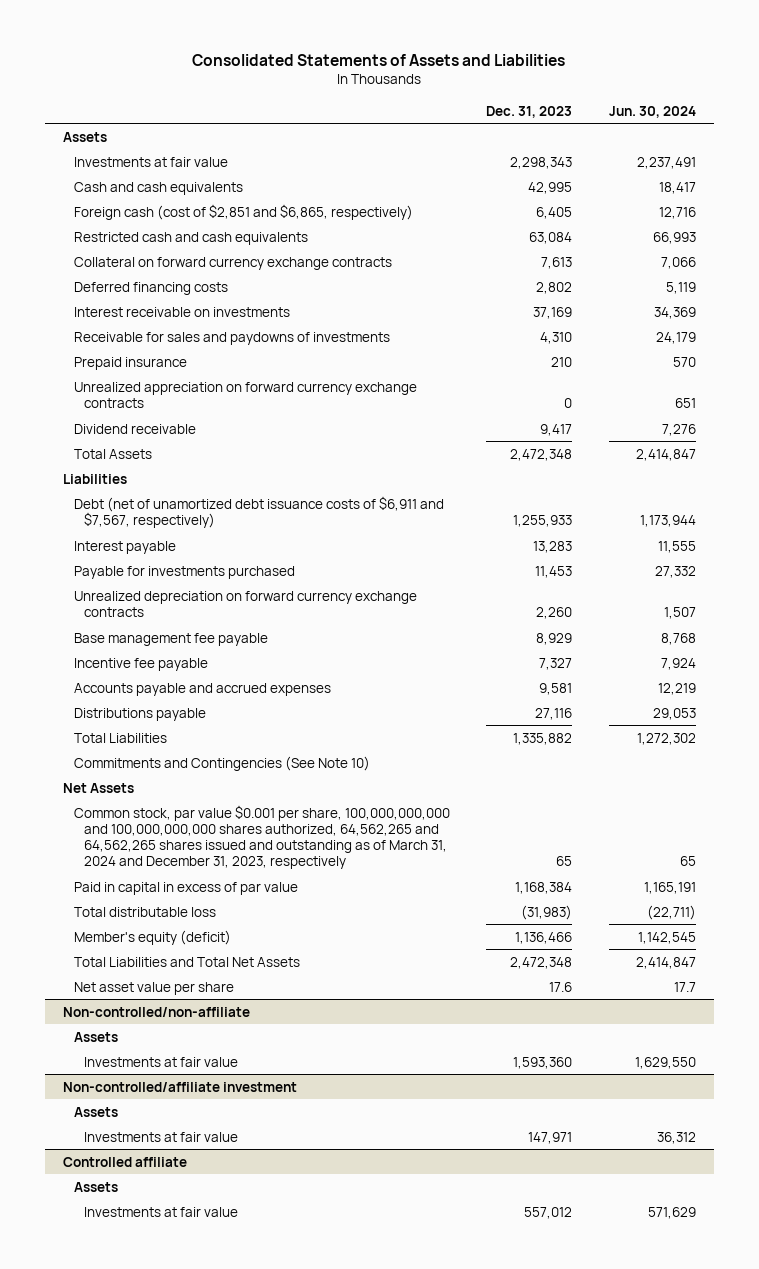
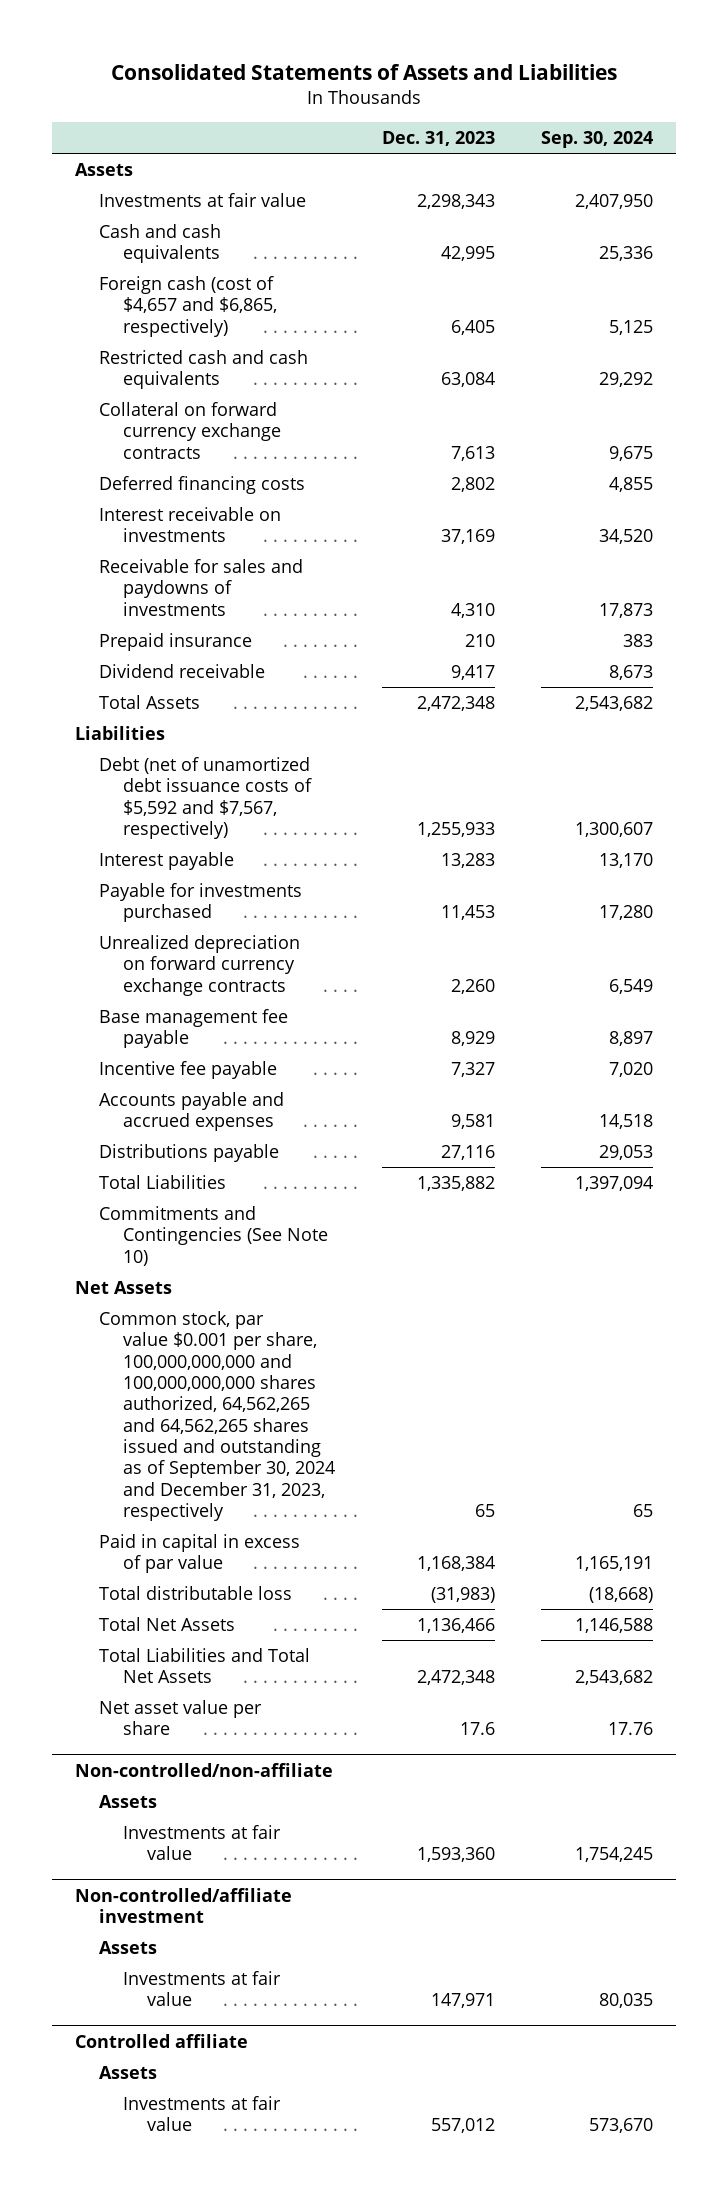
[608,105,696,118] Jun. 30, 2024 -> none
none -> [540,131,653,149] Sep. 30, 2024
[73,203,413,220] Foreign cash (cost of $2,851 and $6,865, respectively) -> [99,275,278,337] Foreign cash (cost of $4,657 and $6,865, respectively)
[73,381,417,408] Unrealized appreciation on forward currency exchange contracts -> none
[73,495,444,528] Debt (net of unamortized debt issuance costs of $6,911 and $7,567, respectively) -> [99,756,313,839] Debt (net of unamortized debt issuance costs of $5,592 and $7,567, respectively)
[73,804,450,870] Common stock, par value $0.001 per share, 100,000,000,000 and 100,000,000,000 shares authorized, 64,562,265 and 64,562,265 shares issued and outstanding as of March 31, 2024 and December 31, 2023, respectively -> [99,1310,336,1522] Common stock, par value $0.001 per share, 100,000,000,000 and 100,000,000,000 shares authorized, 64,562,265 and 64,562,265 shares issued and outstanding as of September 30, 2024 and December 31, 2023, respectively
[73,929,231,945] Member's equity (deficit) -> [99,1616,236,1631] Total Net Assets

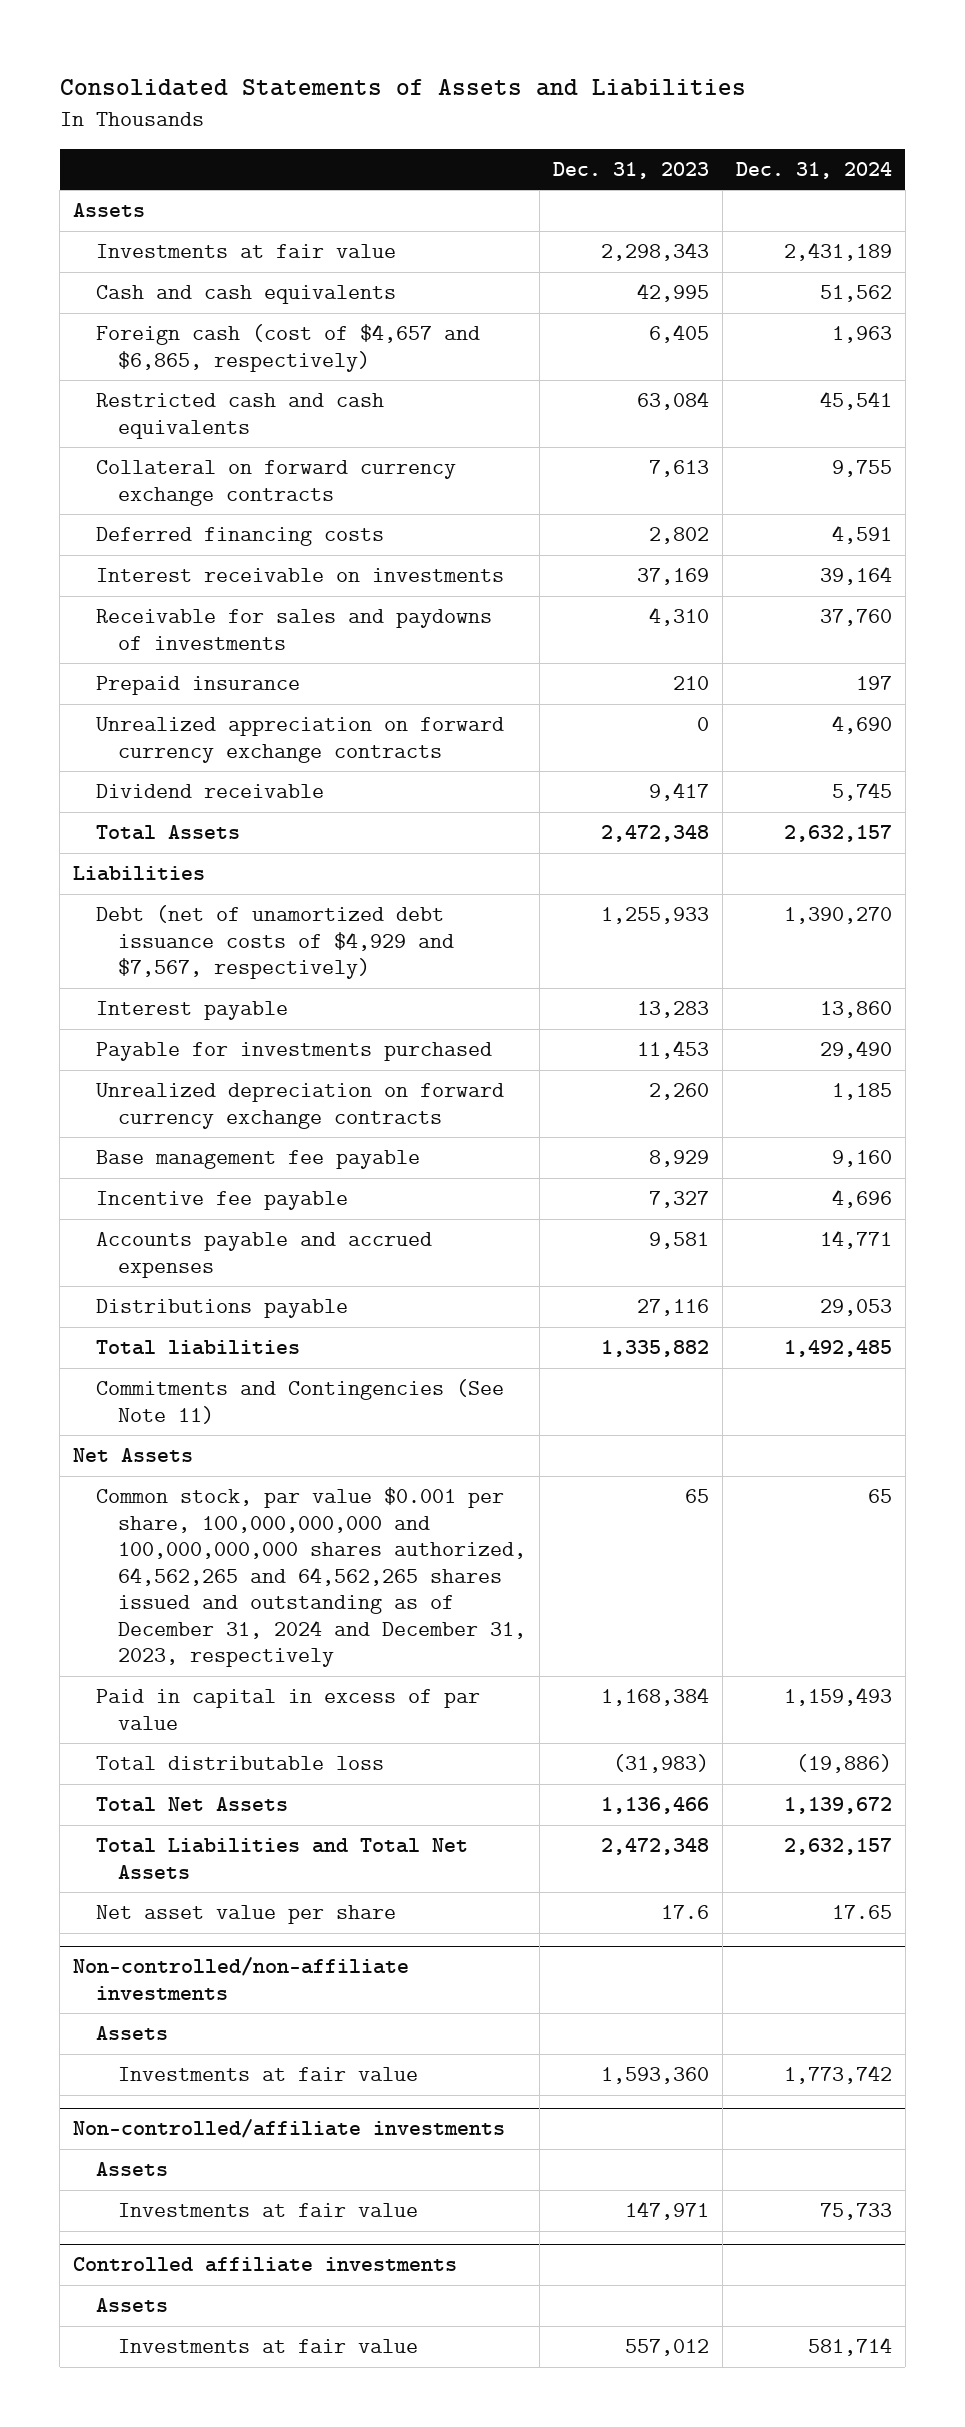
[540,131,653,149] Sep. 30, 2024 -> none
none -> [736,161,893,179] Dec. 31, 2024
none -> [95,717,504,763] Unrealized appreciation on forward currency exchange contracts
[99,756,313,839] Debt (net of unamortized debt issuance costs of $5,592 and $7,567, respectively) -> [95,905,455,980] Debt (net of unamortized debt issuance costs of $4,929 and $7,567, respectively)
[99,1174,227,1189] Total Liabilities -> [95,1340,300,1356] Total liabilities
[99,1205,329,1266] Commitments and Contingencies (See Note 10) -> [95,1379,504,1424] Commitments and Contingencies (See Note 11)
[99,1310,336,1522] Common stock, par value $0.001 per share, 100,000,000,000 and 100,000,000,000 shares authorized, 64,562,265 and 64,562,265 shares issued and outstanding as of September 30, 2024 and December 31, 2023, respectively -> [95,1487,527,1668] Common stock, par value $0.001 per share, 100,000,000,000 and 100,000,000,000 shares authorized, 64,562,265 and 64,562,265 shares issued and outstanding as of December 31, 2024 and December 31, 2023, respectively
[75,1762,334,1777] Non-controlled/non-affiliate -> [72,1957,409,2000] Non-controlled/non-affiliate investments
[75,1887,293,1923] Non-controlled/affiliate investment -> [72,2119,505,2139] Non-controlled/affiliate investments
[75,2033,249,2048] Controlled affiliate -> [72,2257,457,2273] Controlled affiliate investments

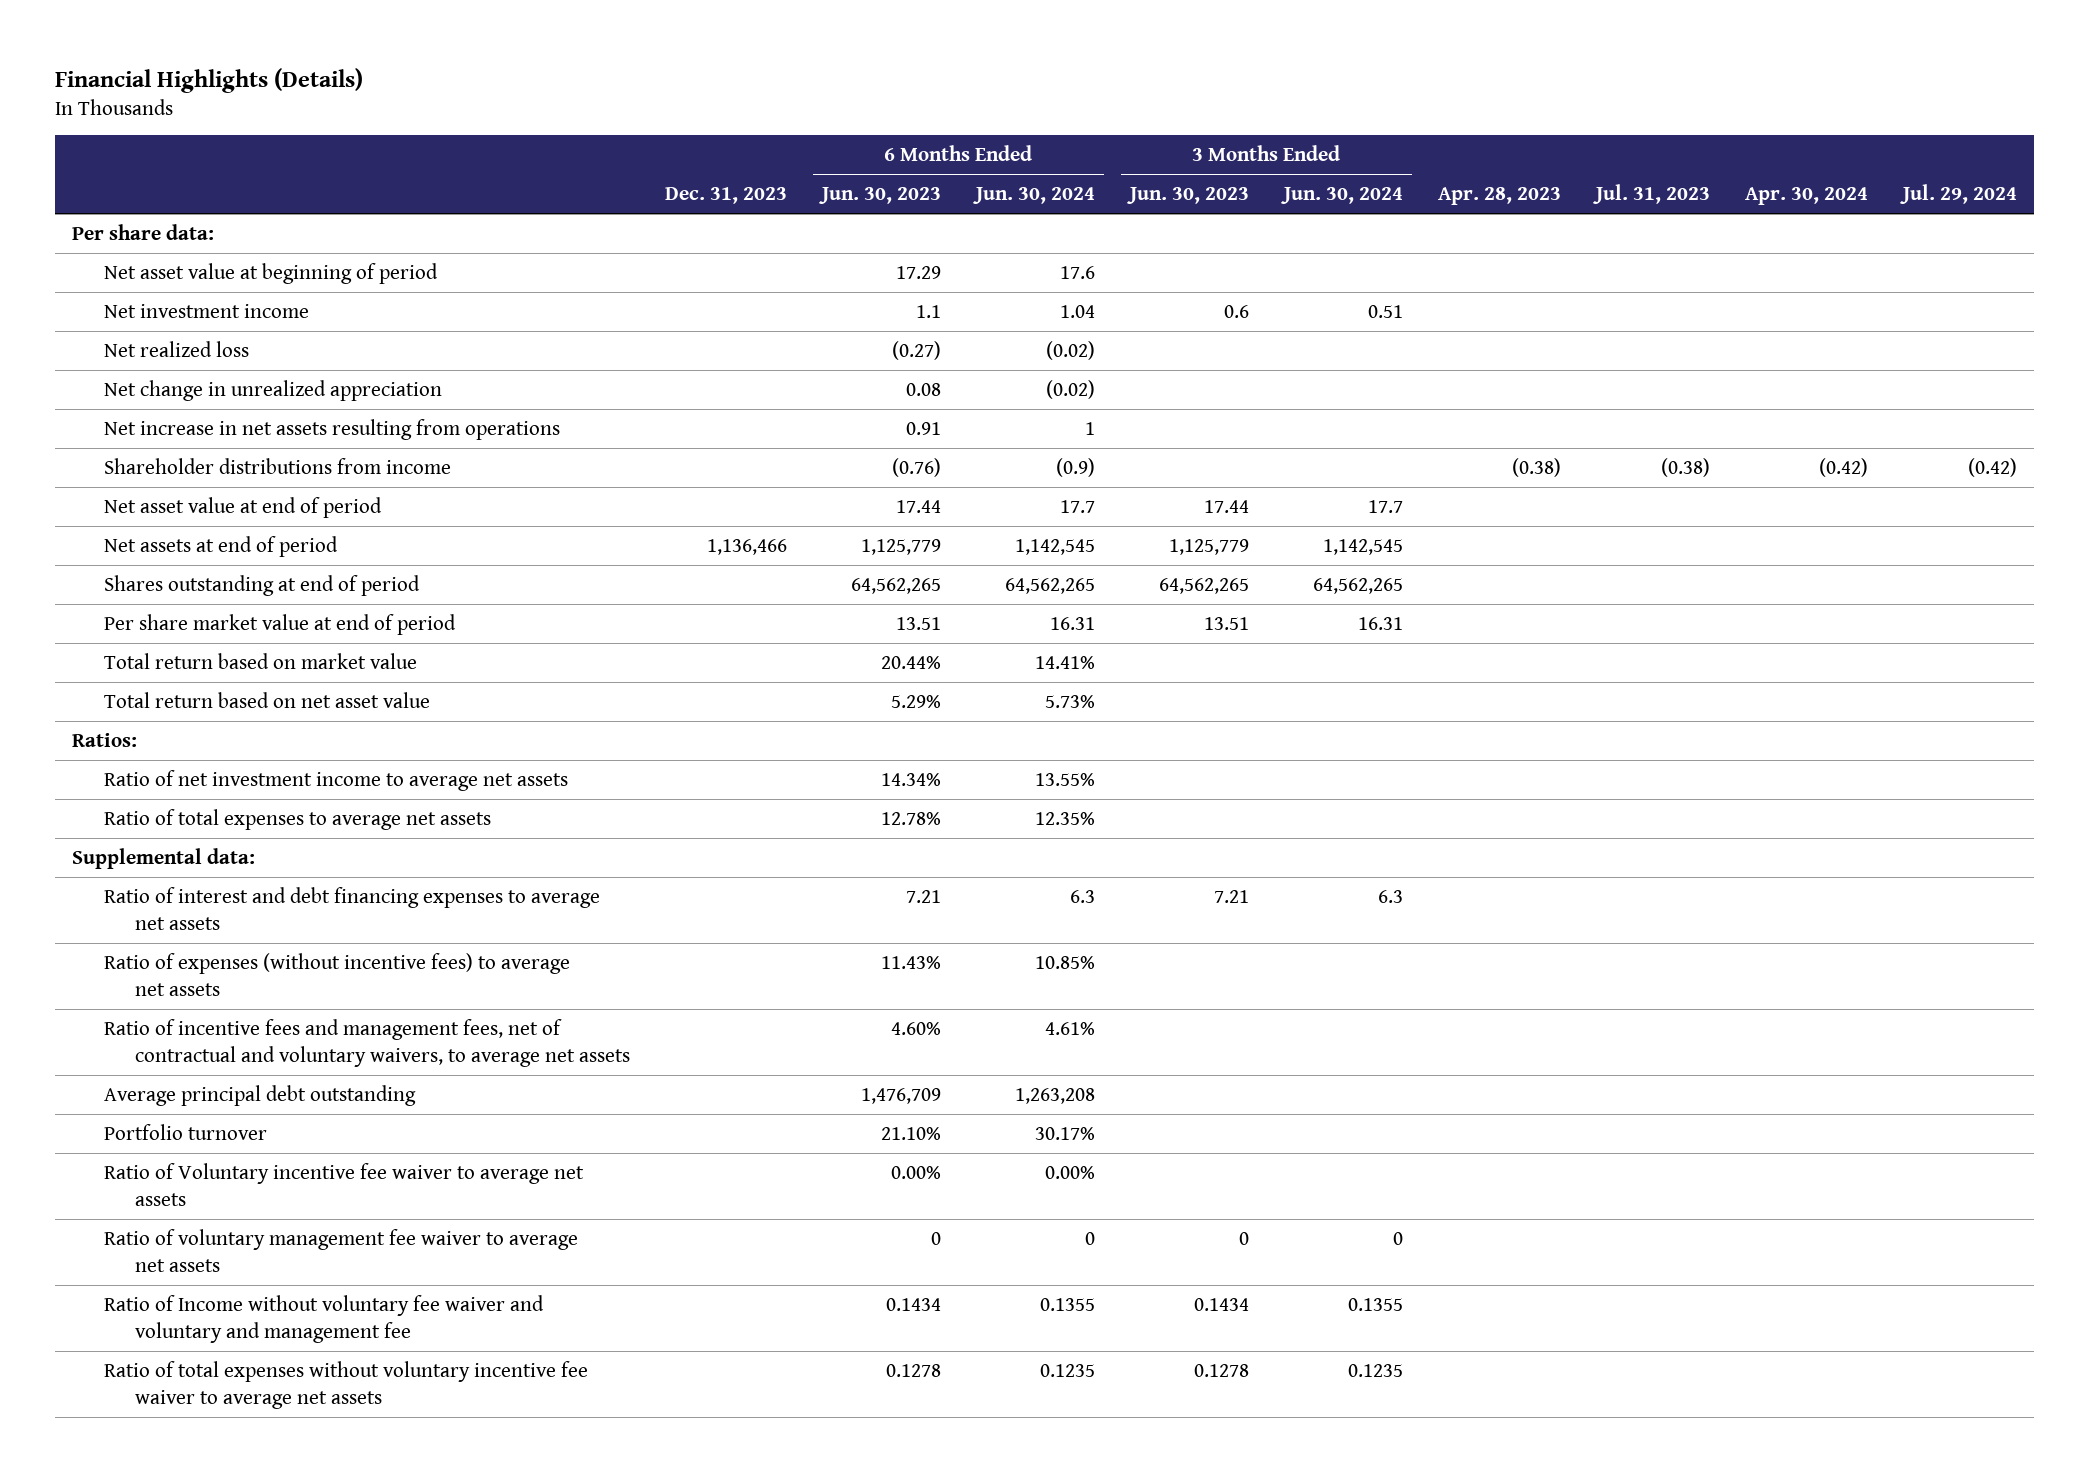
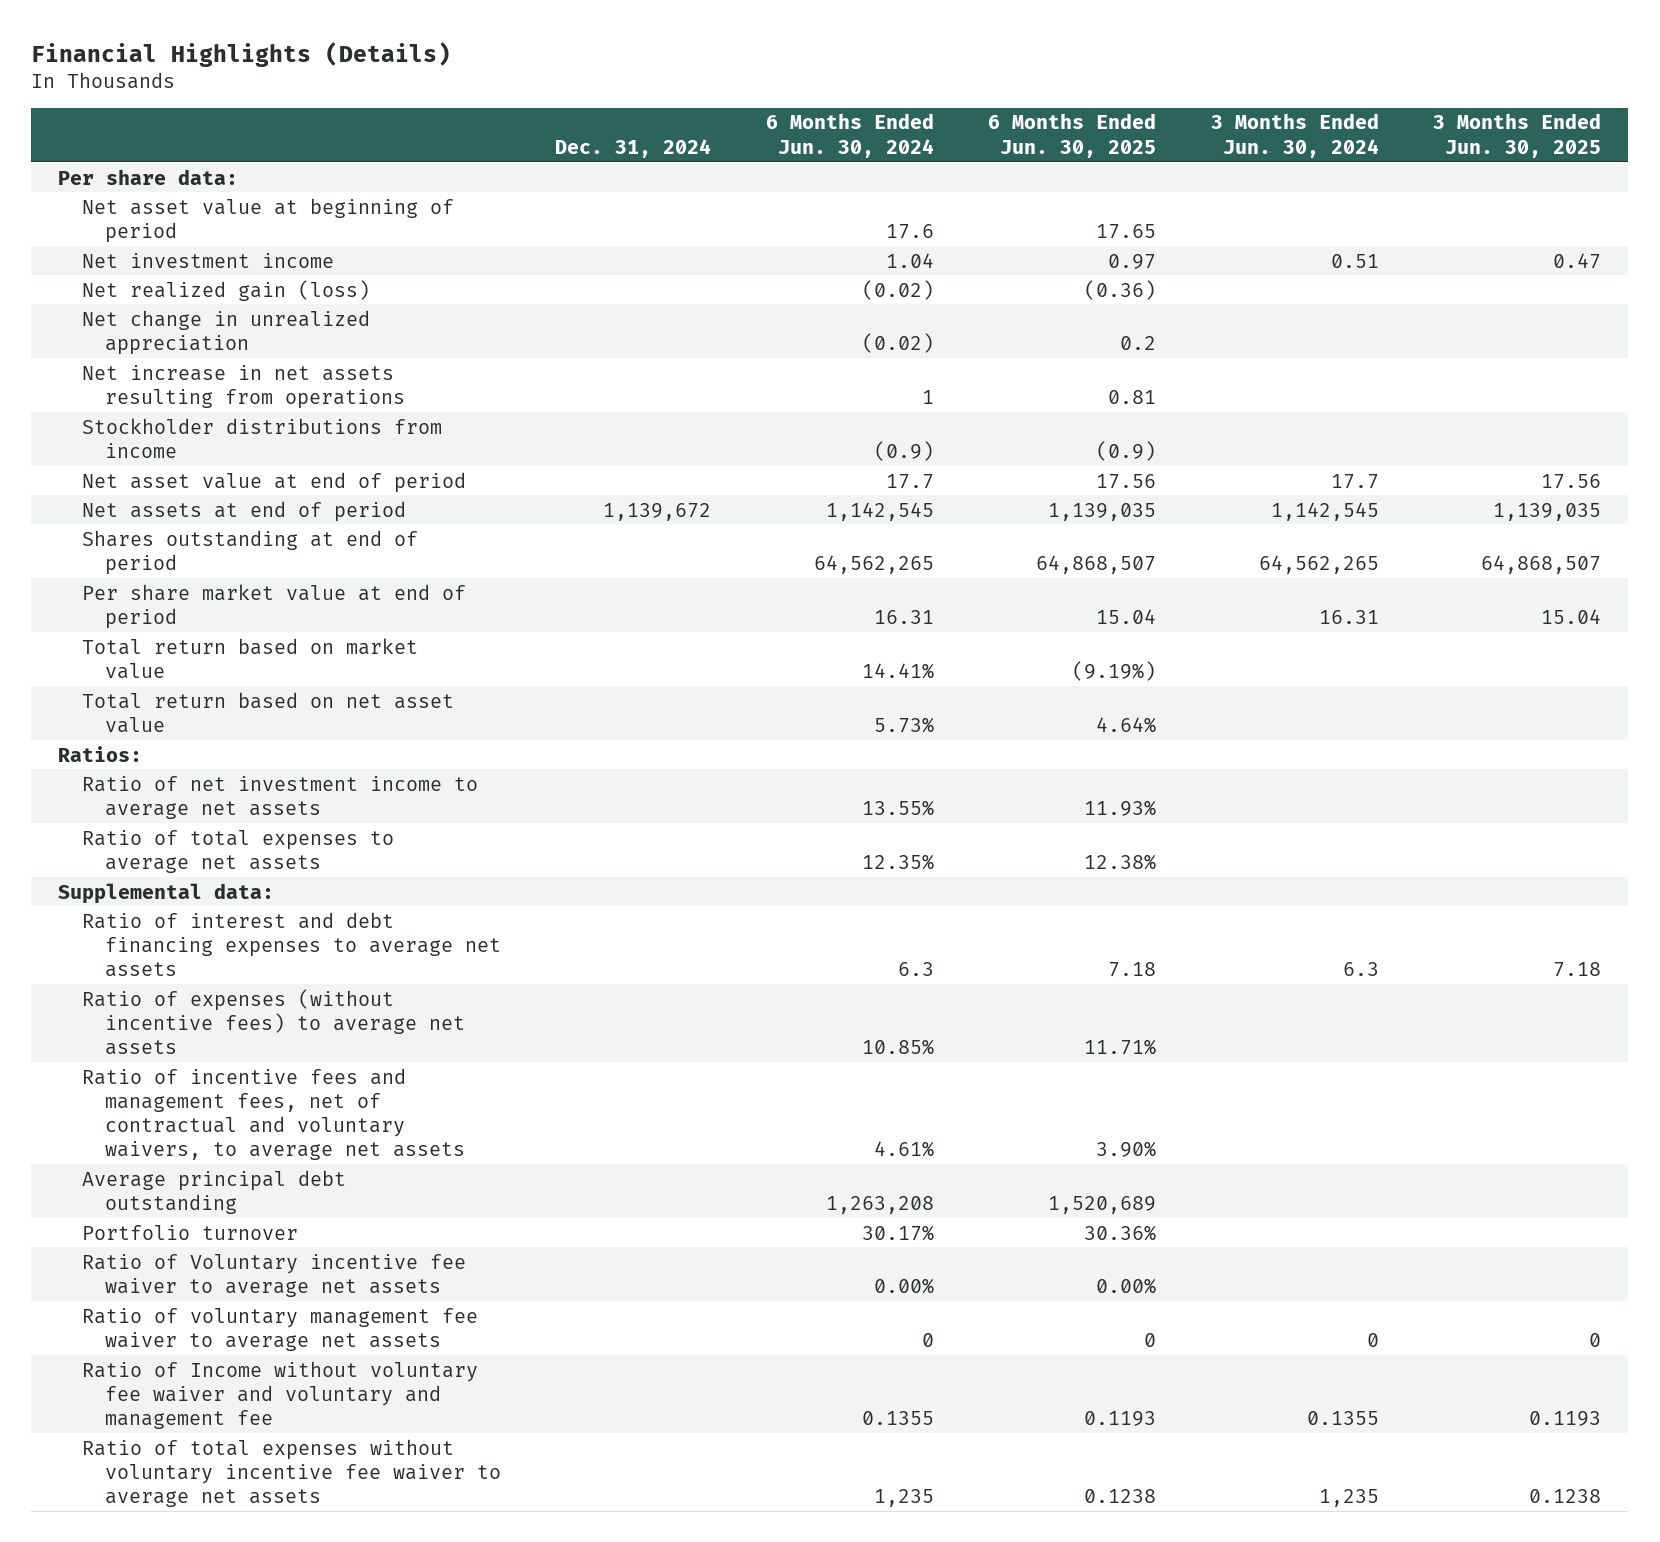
[664,187,787,205] Dec. 31, 2023 -> none
[818,187,941,205] Jun. 30, 2023 -> none
[1126,187,1249,205] Jun. 30, 2023 -> none
[1437,187,1561,206] Apr. 28, 2023 -> none
[1592,184,1710,205] Jul. 31, 2023 -> none
[1744,187,1868,206] Apr. 30, 2024 -> none
[1899,184,2017,205] Jul. 29, 2024 -> none
none -> [555,138,712,158] Dec. 31, 2024
none -> [988,113,1157,158] 6 Months Ended Jun. 30, 2025
none -> [1433,113,1602,158] 3 Months Ended Jun. 30, 2025
[103,340,249,357] Net realized loss -> [81,279,370,301] Net realized gain (loss)
[103,457,451,474] Shareholder distributions from income -> [81,417,442,458] Stockholder distributions from income
[1039,1363,1095,1377] 0.1235 -> [873,1489,934,1508] 1,235
[1347,1363,1403,1377] 0.1235 -> [1318,1489,1379,1508] 1,235

